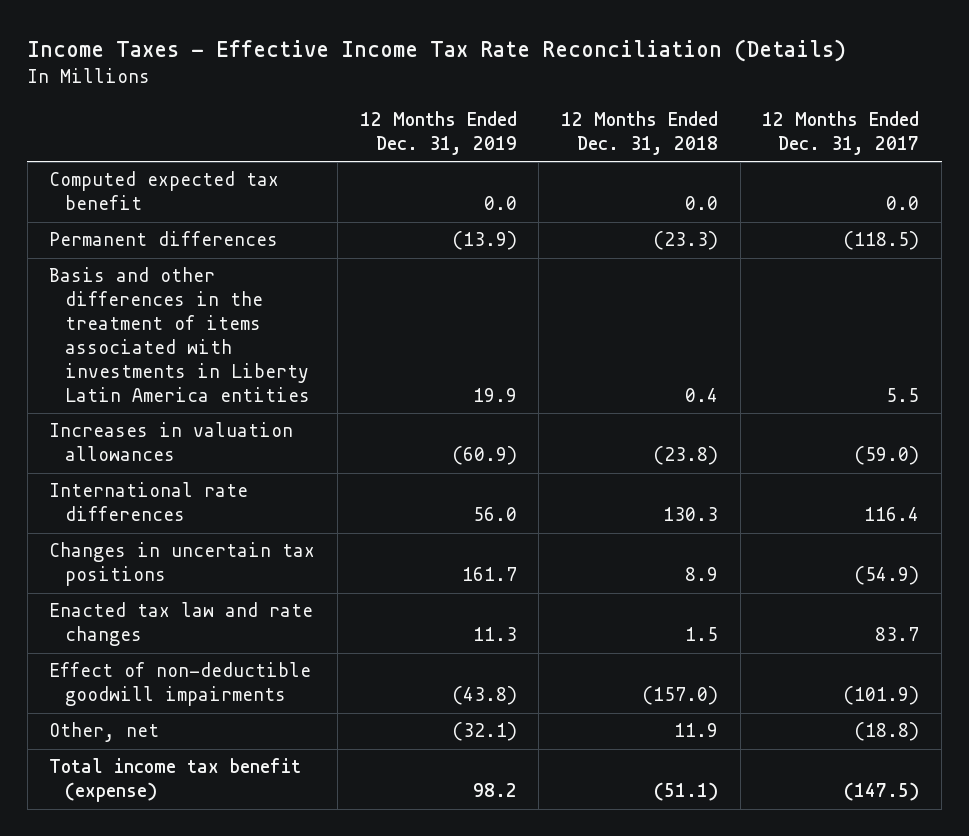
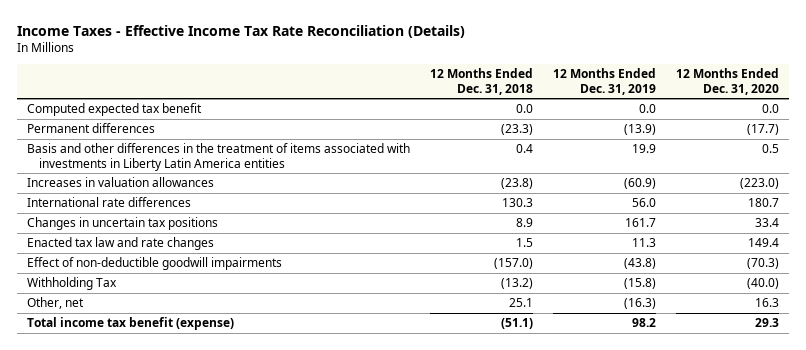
[762,111,920,155] 12 Months Ended Dec. 31, 2017 -> none
none -> [676,68,780,95] 12 Months Ended Dec. 31, 2020
none -> [27,277,118,291] Withholding Tax
[451,722,517,742] (32.1) -> [624,298,657,310] (16.3)
[673,723,718,738] 11.9 -> [509,298,534,308] 25.1

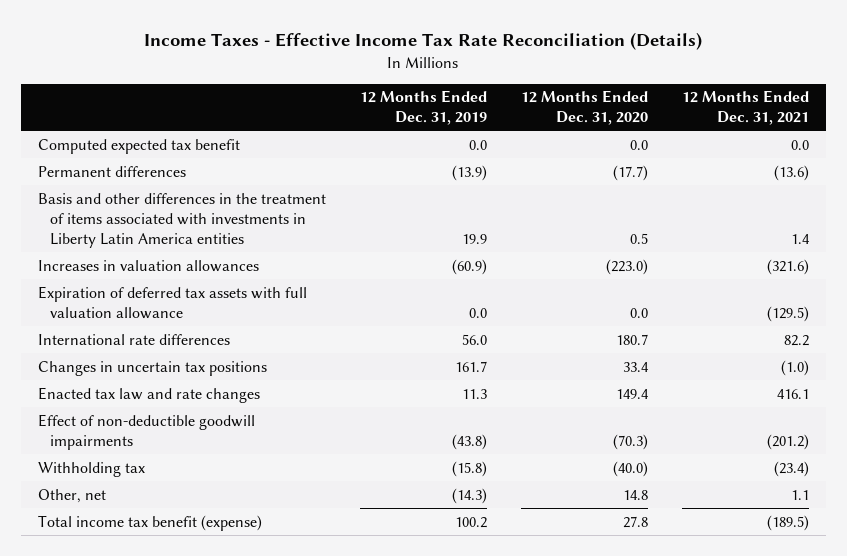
[430,68,534,95] 12 Months Ended Dec. 31, 2018 -> none
none -> [682,90,810,126] 12 Months Ended Dec. 31, 2021
none -> [37,285,307,319] Expiration of deferred tax assets with full valuation allowance
[27,277,118,291] Withholding Tax -> [37,461,145,477] Withholding tax
[624,298,657,310] (16.3) -> [451,487,487,504] (14.3)
[755,298,780,308] 16.3 -> [623,489,649,500] 14.8
[632,318,657,328] 98.2 -> [454,516,487,528] 100.2
[755,318,780,328] 29.3 -> [623,515,649,528] 27.8

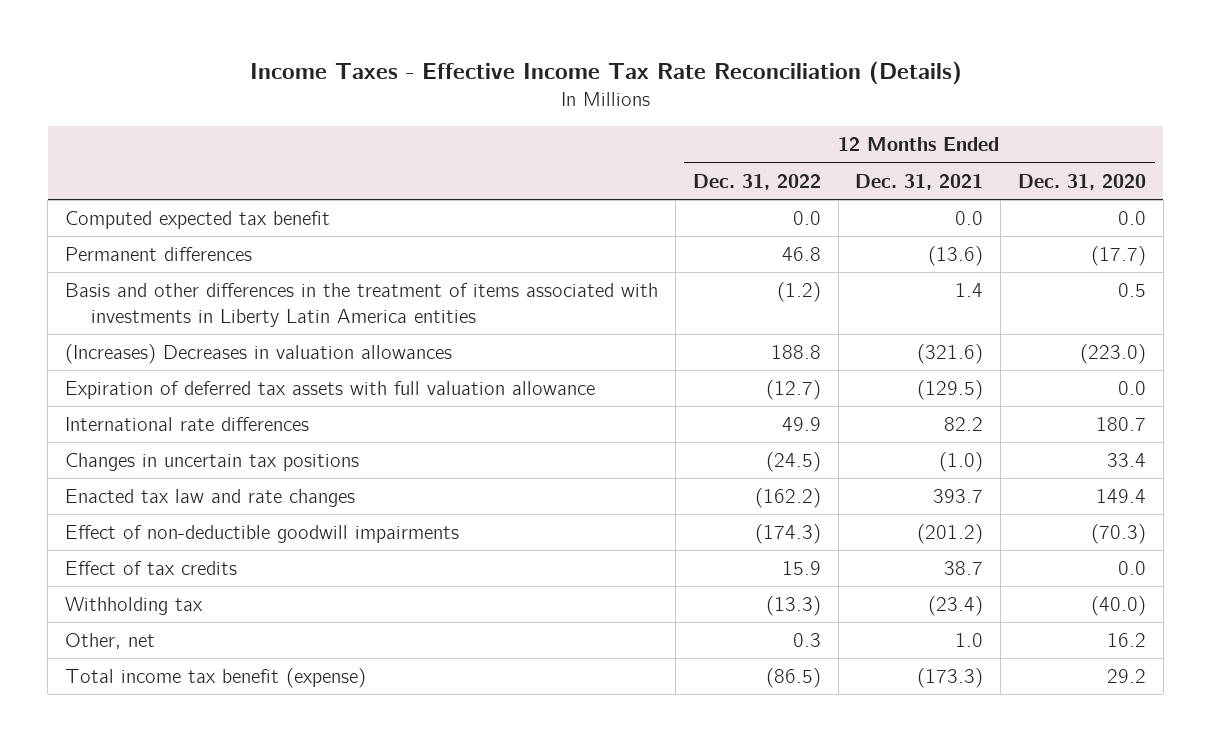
[359,90,487,126] 12 Months Ended Dec. 31, 2019 -> none
none -> [692,173,821,190] Dec. 31, 2022
[37,259,259,272] Increases in valuation allowances -> [65,344,453,365] (Increases) Decreases in valuation allowances
[777,388,810,399] 416.1 -> [933,489,984,504] 393.7
none -> [65,561,238,576] Effect of tax credits
[623,489,649,500] 14.8 -> [1107,633,1147,648] 16.2
[791,489,810,500] 1.1 -> [955,633,984,648] 1.0
[623,515,649,528] 27.8 -> [1107,669,1147,684] 29.2
[767,514,810,531] (189.5) -> [917,668,984,689] (173.3)

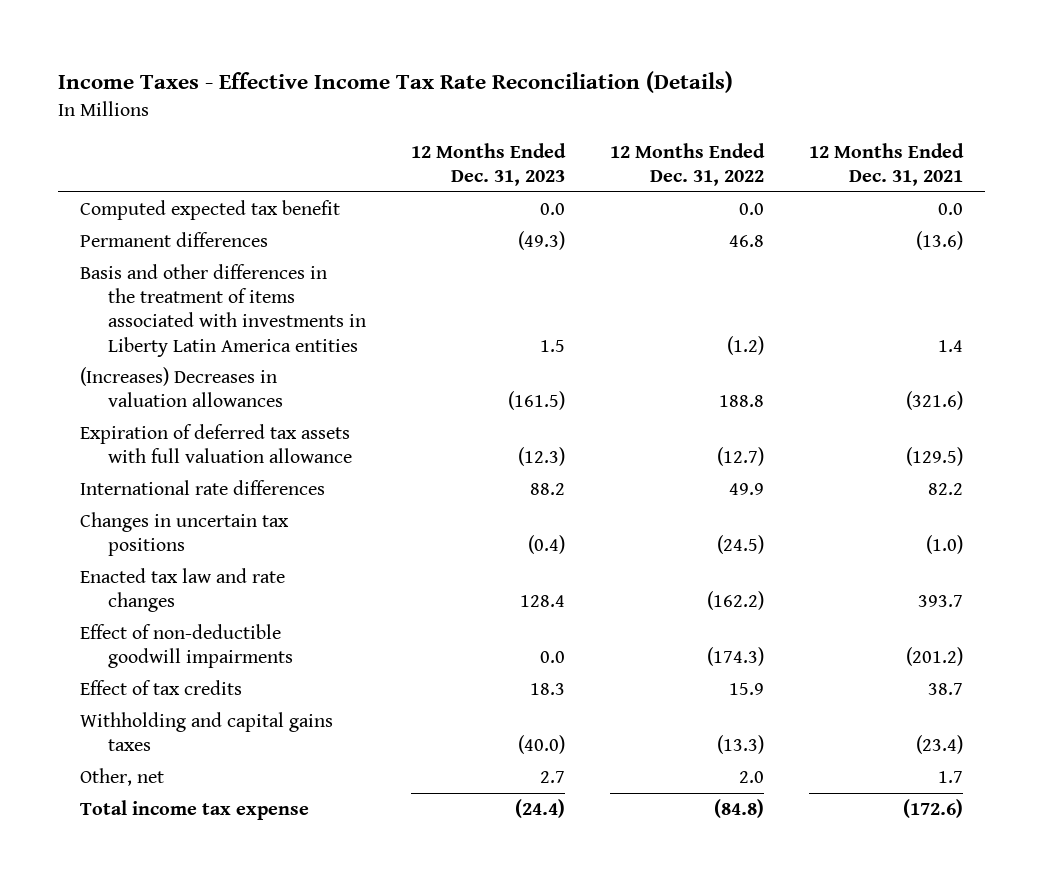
[1018,173,1147,190] Dec. 31, 2020 -> none
none -> [410,143,566,187] 12 Months Ended Dec. 31, 2023
[65,597,204,616] Withholding tax -> [80,712,334,752] Withholding and capital gains taxes
[792,633,821,648] 0.3 -> [738,771,764,784] 2.0
[955,633,984,648] 1.0 -> [937,771,963,784] 1.7
[65,668,367,689] Total income tax benefit (expense) -> [80,800,310,821] Total income tax expense
[765,668,821,689] (86.5) -> [713,799,764,819] (84.8)
[917,668,984,689] (173.3) -> [902,799,963,819] (172.6)

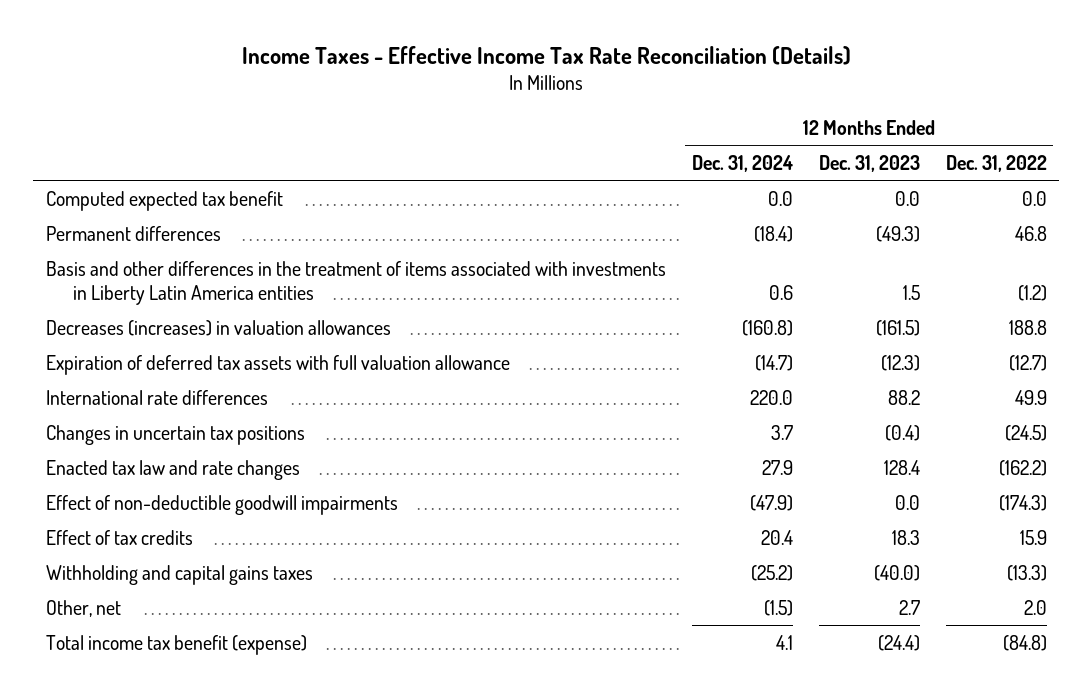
[808,143,964,187] 12 Months Ended Dec. 31, 2021 -> none
none -> [691,154,793,172] Dec. 31, 2024
[80,367,284,408] (Increases) Decreases in valuation allowances -> [45,319,391,336] Decreases (increases) in valuation allowances
[80,800,310,821] Total income tax expense -> [45,634,307,655] Total income tax benefit (expense)

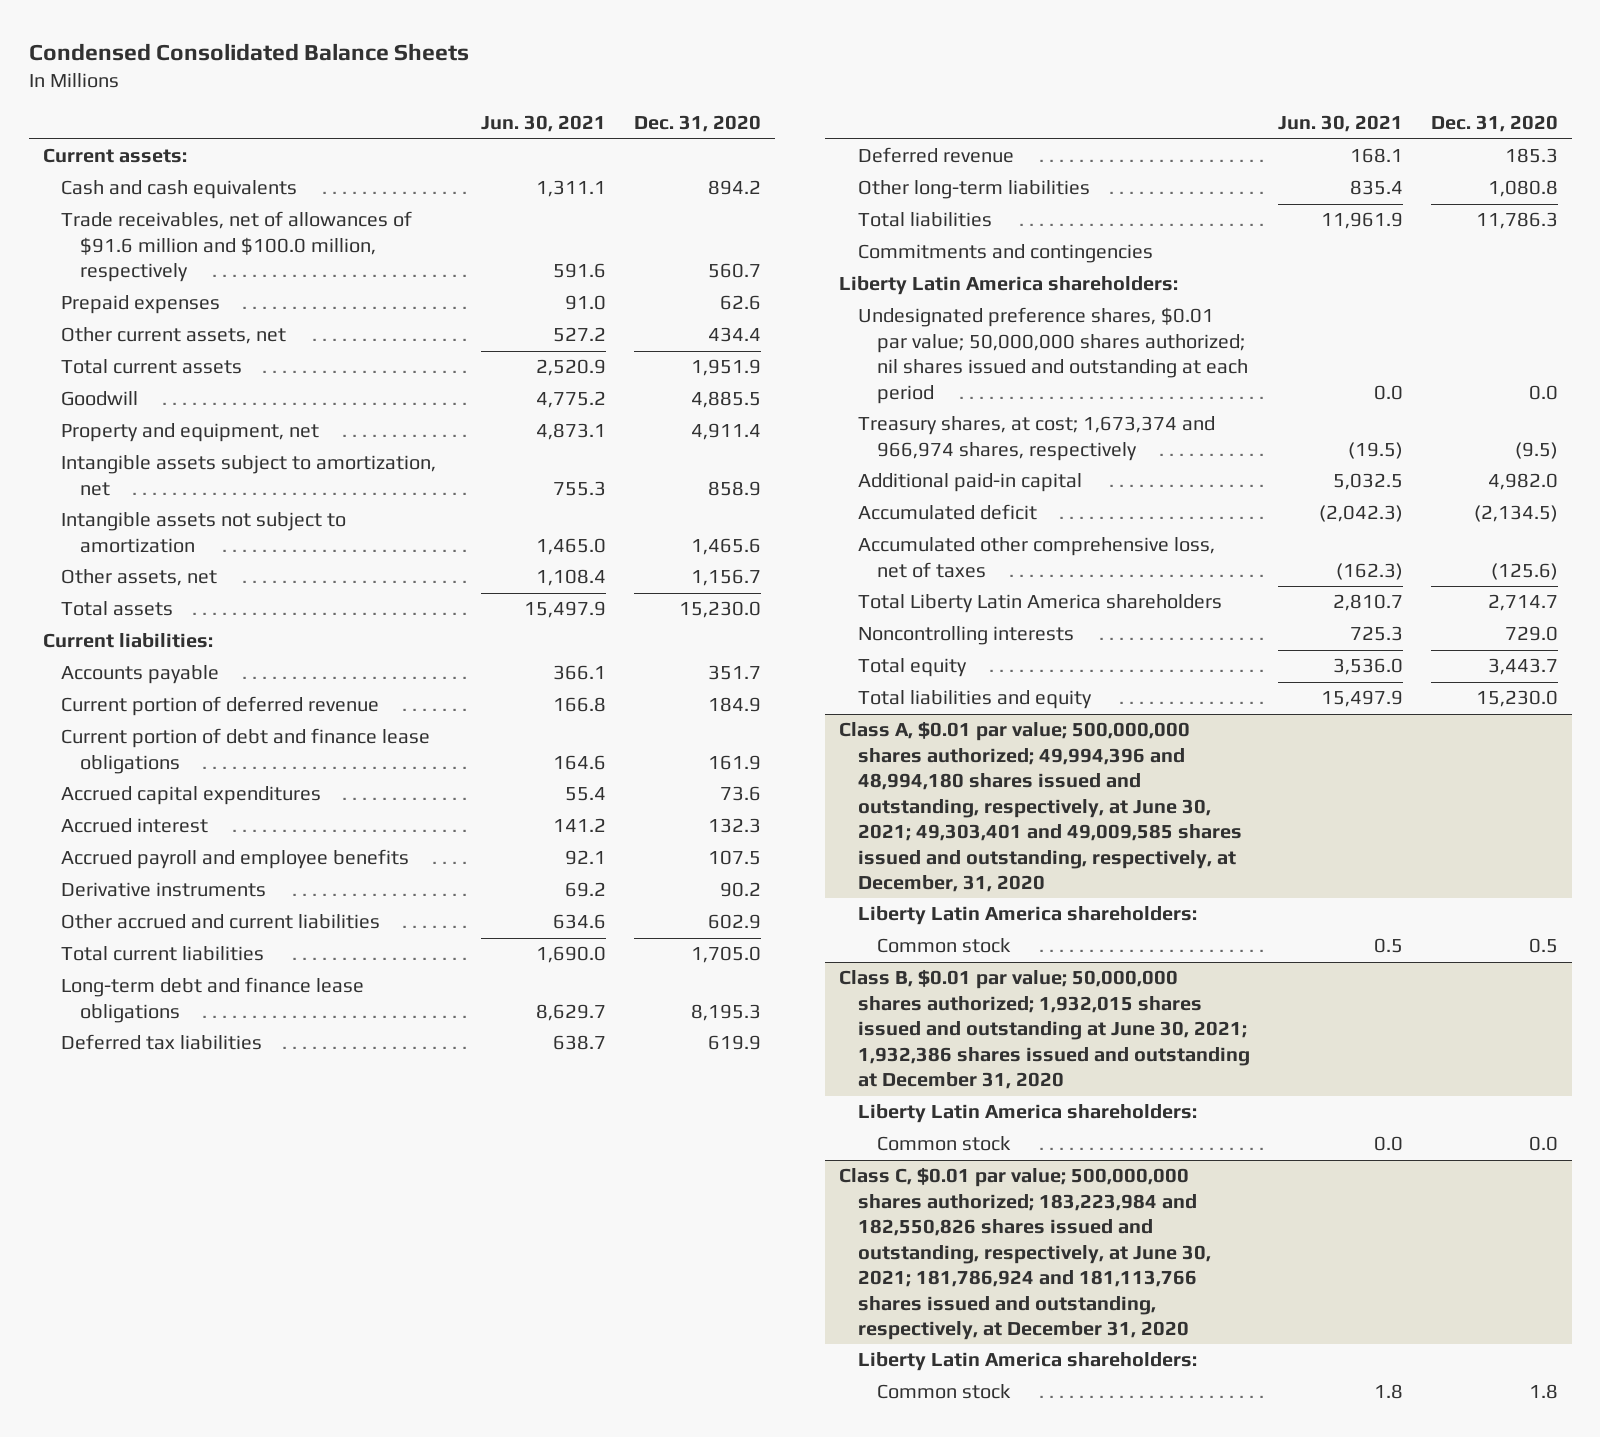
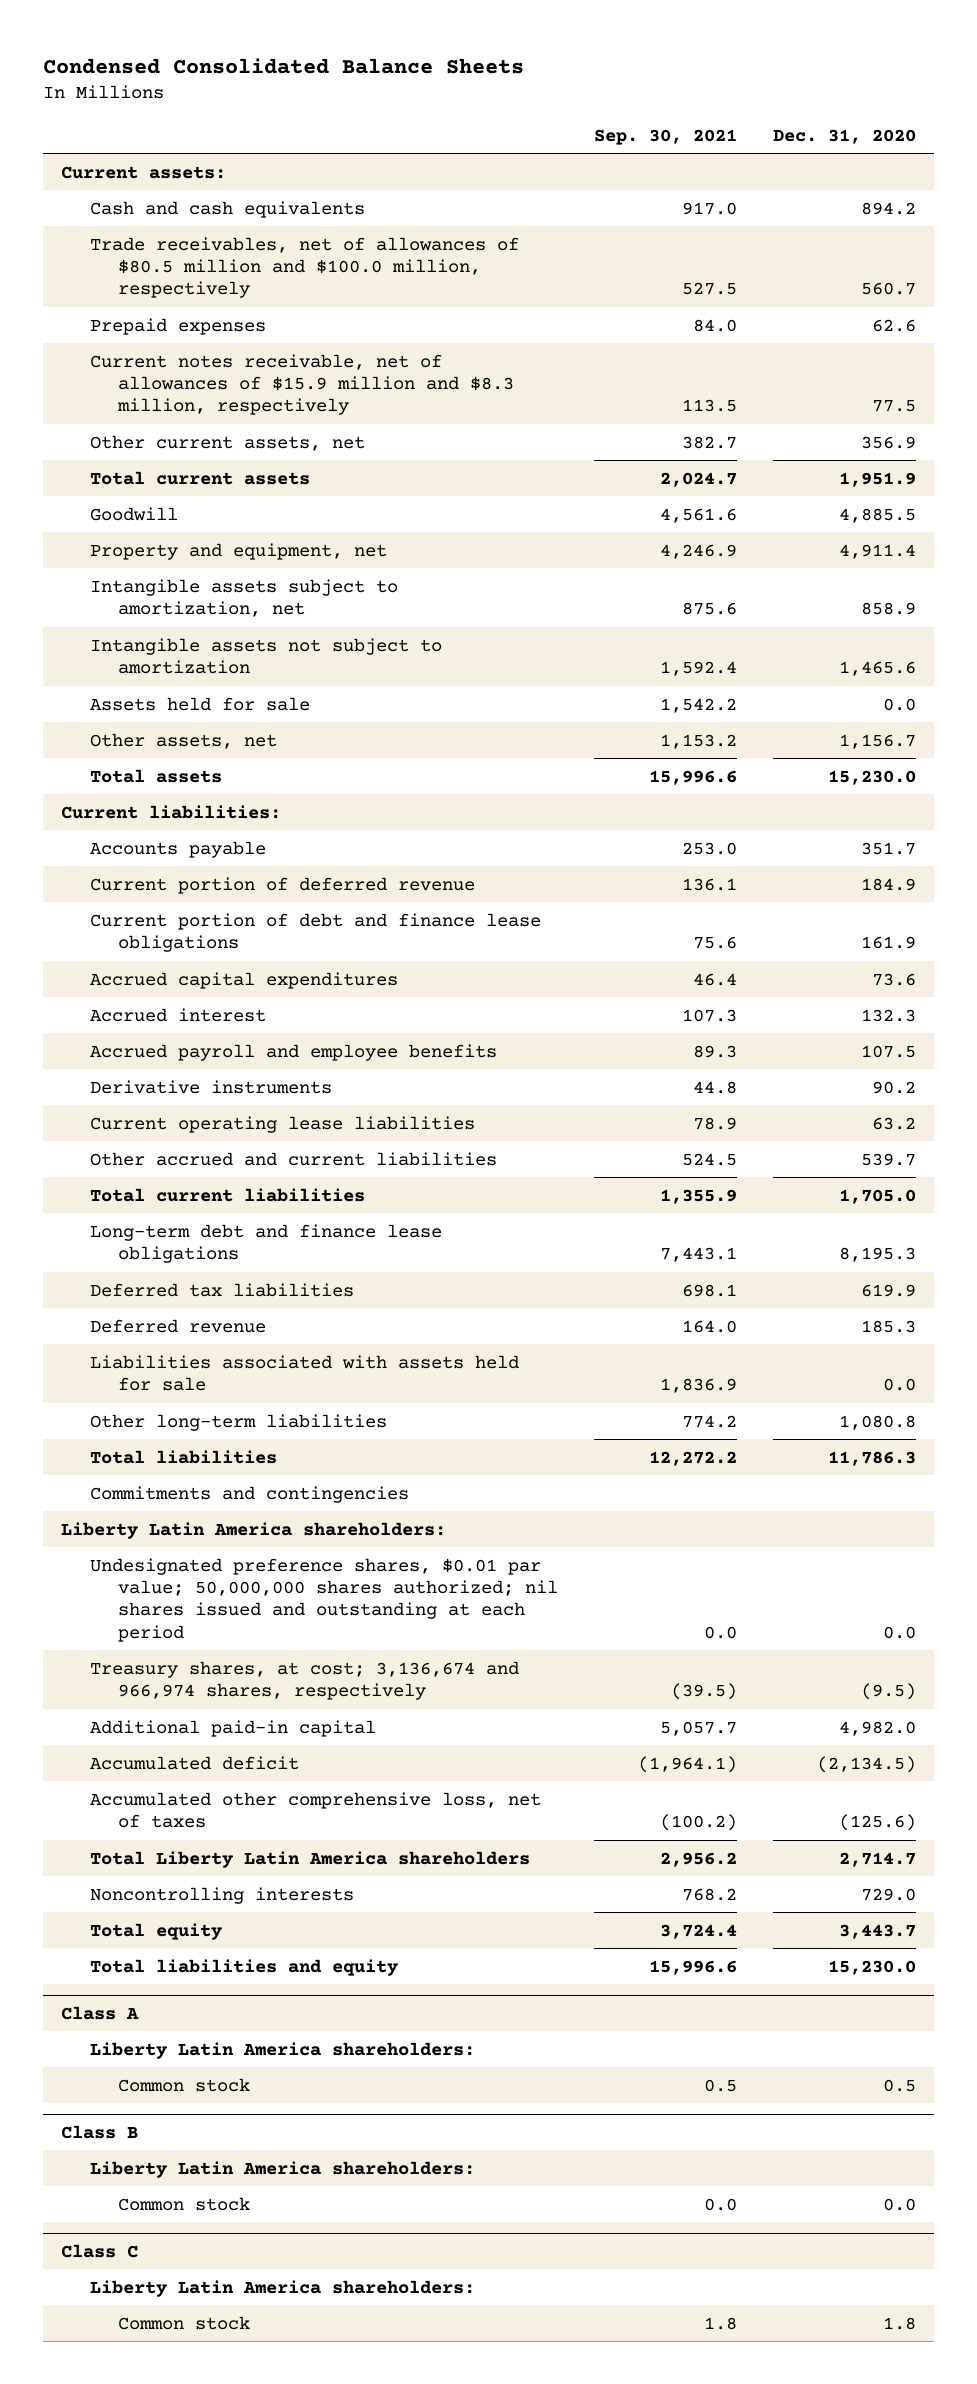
[481,115,607,133] Jun. 30, 2021 -> none
none -> [594,128,738,145] Sep. 30, 2021
[61,211,413,283] Trade receivables, net of allowances of $91.6 million and $100.0 million, respectively -> [89,236,519,299] Trade receivables, net of allowances of $80.5 million and $100.0 million, respectively
none -> [89,353,515,416] Current notes receivable, net of allowances of $15.9 million and $8.3 million, respectively
[708,327,762,343] 434.4 -> [860,435,916,449] 356.9
none -> [89,696,310,711] Assets held for sale
none -> [89,1115,475,1133] Current operating lease liabilities
[708,914,762,930] 602.9 -> [860,1152,916,1166] 539.7
none -> [89,1354,519,1391] Liabilities associated with assets held for sale
[857,416,1215,461] Treasury shares, at cost; 1,673,374 and 966,974 shares, respectively -> [89,1660,519,1700] Treasury shares, at cost; 3,136,674 and 966,974 shares, respectively
[839,721,1242,892] Class A, $0.01 par value; 500,000,000 shares authorized; 49,994,396 and 48,994,180 shares issued and outstanding, respectively, at June 30, 2021; 49,303,401 and 49,009,585 shares issued and outstanding, respectively, at December, 31, 2020 -> [61,2005,140,2020] Class A
[839,969,1250,1090] Class B, $0.01 par value; 50,000,000 shares authorized; 1,932,015 shares issued and outstanding at June 30, 2021; 1,932,386 shares issued and outstanding at December 31, 2020 -> [61,2124,139,2139] Class B
[839,1167,1211,1340] Class C, $0.01 par value; 500,000,000 shares authorized; 183,223,984 and 182,550,826 shares issued and outstanding, respectively, at June 30, 2021; 181,786,924 and 181,113,766 shares issued and outstanding, respectively, at December 31, 2020 -> [61,2243,139,2258] Class C

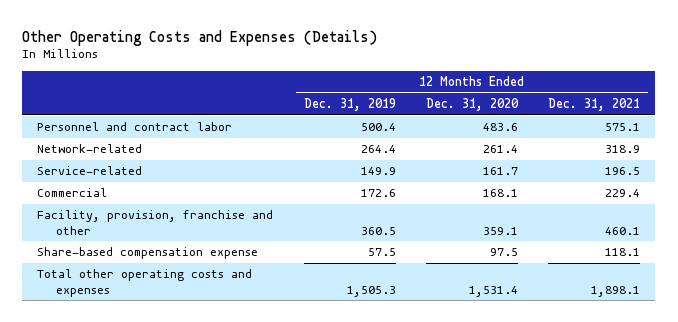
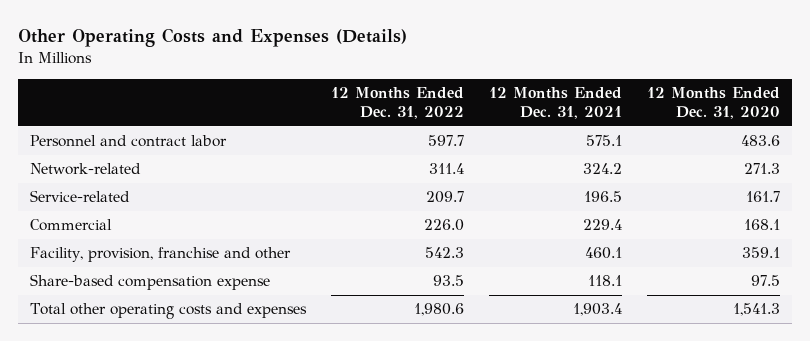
[303,98,396,112] Dec. 31, 2019 -> none
none -> [331,87,465,120] 12 Months Ended Dec. 31, 2022
[482,145,518,154] 261.4 -> [743,163,780,175] 271.3
[605,145,641,154] 318.9 -> [582,163,622,175] 324.2
[468,285,518,297] 1,531.4 -> [732,303,780,317] 1,541.3
[591,285,641,297] 1,898.1 -> [572,303,622,317] 1,903.4

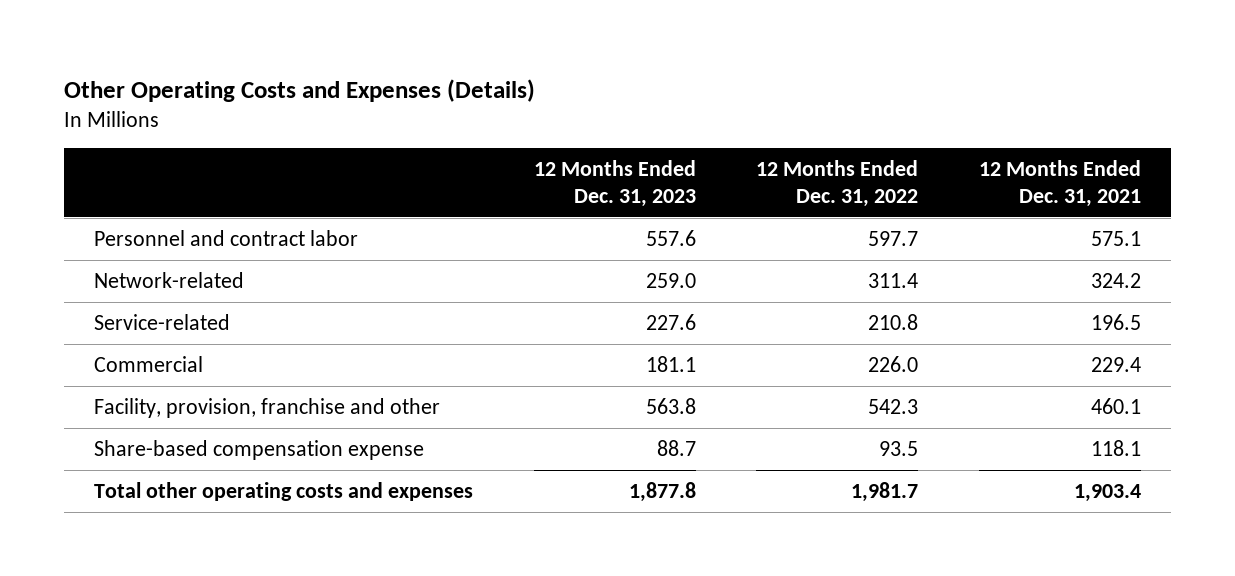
[646,87,780,120] 12 Months Ended Dec. 31, 2020 -> none
none -> [533,160,696,207] 12 Months Ended Dec. 31, 2023
[426,191,465,204] 209.7 -> [868,314,919,331] 210.8
[414,303,465,317] 1,980.6 -> [851,482,919,503] 1,981.7

